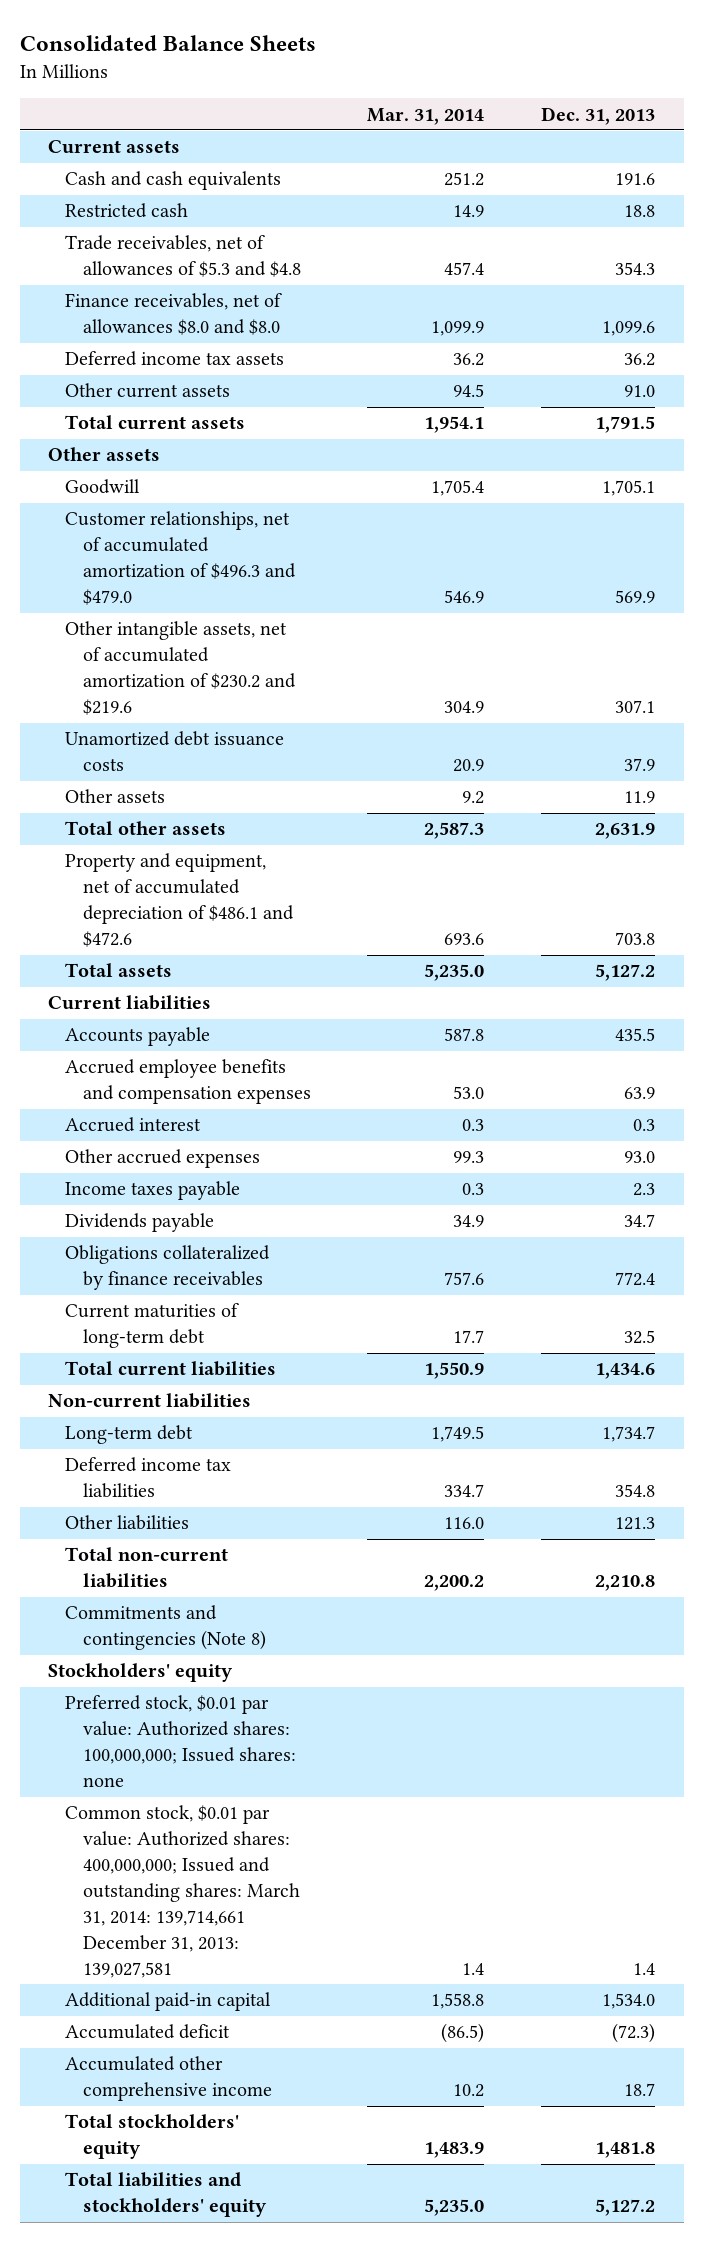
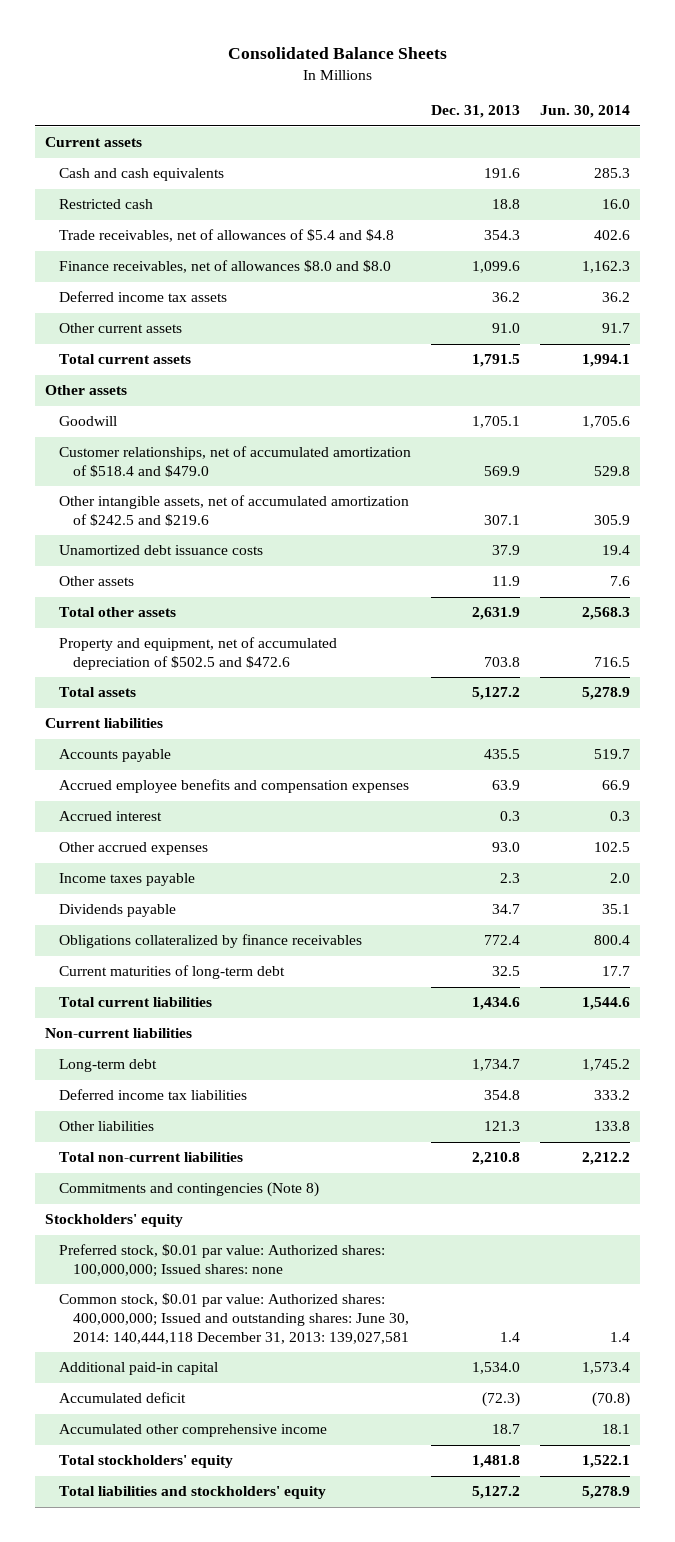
[367,107,485,125] Mar. 31, 2014 -> none
none -> [540,105,631,119] Jun. 30, 2014
[65,235,301,278] Trade receivables, net of allowances of $5.3 and $4.8 -> [58,229,394,243] Trade receivables, net of allowances of $5.4 and $4.8
[65,511,296,606] Customer relationships, net of accumulated amortization of $496.3 and $479.0 -> [58,446,411,478] Customer relationships, net of accumulated amortization of $518.4 and $479.0
[65,621,296,716] Other intangible assets, net of accumulated amortization of $230.2 and $219.6 -> [58,495,409,527] Other intangible assets, net of accumulated amortization of $242.5 and $219.6
[65,853,294,948] Property and equipment, net of accumulated depreciation of $486.1 and $472.6 -> [58,637,337,671] Property and equipment, net of accumulated depreciation of $502.5 and $472.6
[65,1805,300,1979] Common stock, $0.01 par value: Authorized shares: 400,000,000; Issued and outstanding shares: March 31, 2014: 139,714,661 December 31, 2013: 139,027,581 -> [58,1293,409,1344] Common stock, $0.01 par value: Authorized shares: 400,000,000; Issued and outstanding shares: June 30, 2014: 140,444,118 December 31, 2013: 139,027,581

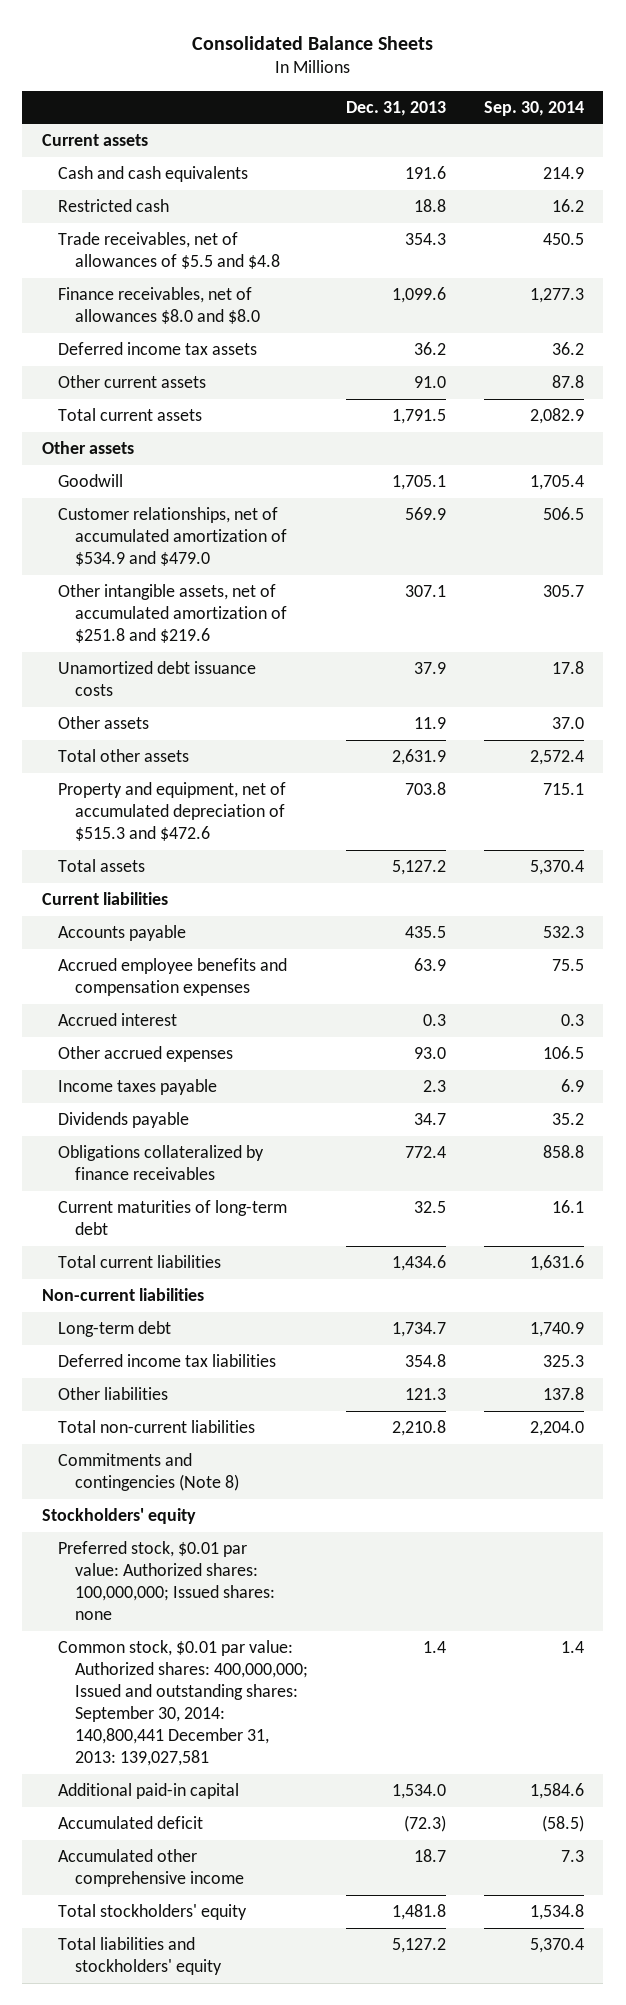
[540,105,631,119] Jun. 30, 2014 -> none
none -> [484,100,585,116] Sep. 30, 2014
[58,229,394,243] Trade receivables, net of allowances of $5.4 and $4.8 -> [58,231,280,269] Trade receivables, net of allowances of $5.5 and $4.8
[58,446,411,478] Customer relationships, net of accumulated amortization of $518.4 and $479.0 -> [58,506,287,566] Customer relationships, net of accumulated amortization of $534.9 and $479.0
[58,495,409,527] Other intangible assets, net of accumulated amortization of $242.5 and $219.6 -> [58,583,287,643] Other intangible assets, net of accumulated amortization of $251.8 and $219.6
[58,637,337,671] Property and equipment, net of accumulated depreciation of $502.5 and $472.6 -> [58,781,287,841] Property and equipment, net of accumulated depreciation of $515.3 and $472.6
[58,1293,409,1344] Common stock, $0.01 par value: Authorized shares: 400,000,000; Issued and outstanding shares: June 30, 2014: 140,444,118 December 31, 2013: 139,027,581 -> [58,1639,308,1767] Common stock, $0.01 par value: Authorized shares: 400,000,000; Issued and outstanding shares: September 30, 2014: 140,800,441 December 31, 2013: 139,027,581

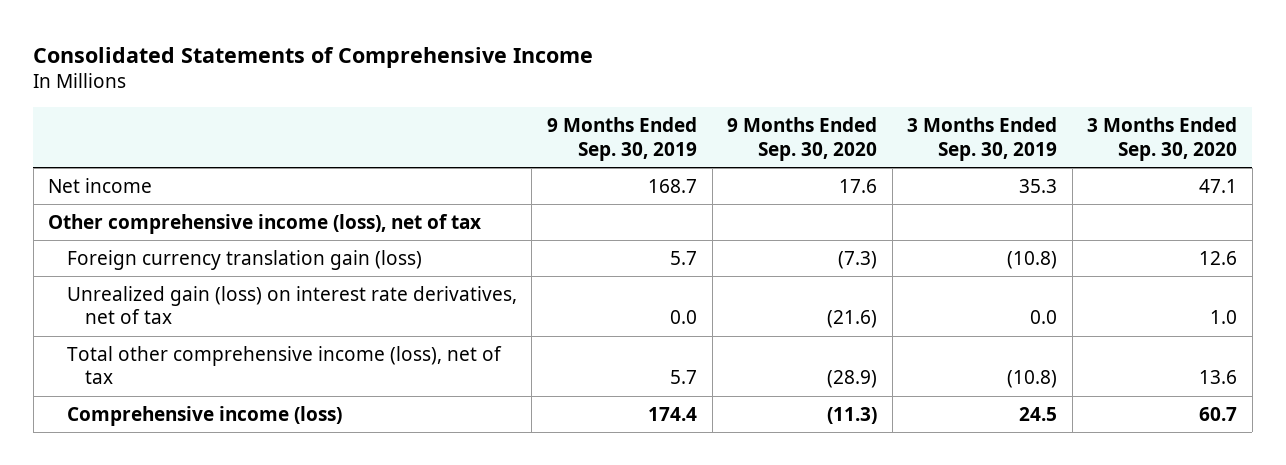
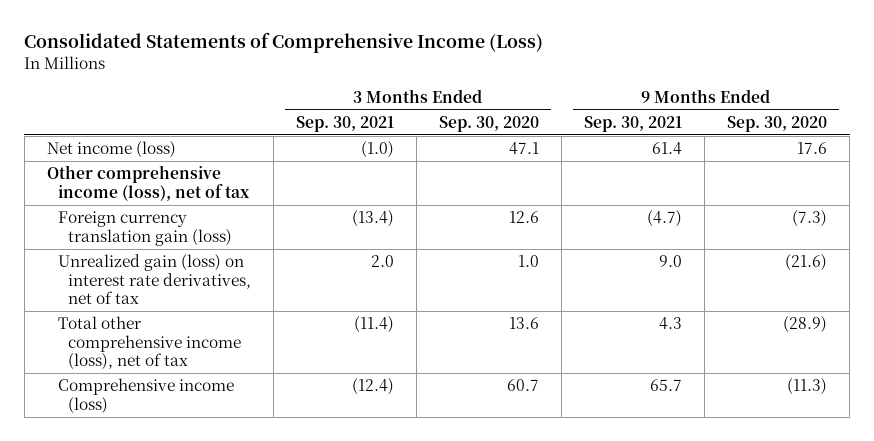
[33,46,594,68] Consolidated Statements of Comprehensive Income -> [24,32,544,54] Consolidated Statements of Comprehensive Income (Loss)
[546,117,697,161] 9 Months Ended Sep. 30, 2019 -> none
[907,117,1058,161] 3 Months Ended Sep. 30, 2019 -> none
none -> [296,115,395,132] Sep. 30, 2021
none -> [584,115,683,132] Sep. 30, 2021
[48,177,153,193] Net income -> [46,141,176,159] Net income (loss)

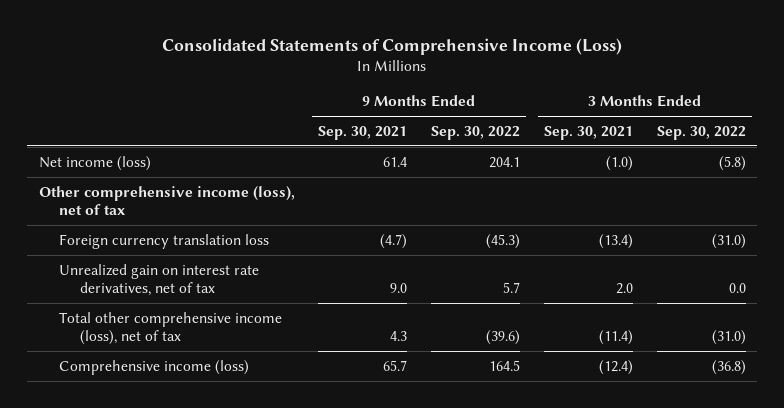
[439,115,540,132] Sep. 30, 2020 -> none
[727,115,828,132] Sep. 30, 2020 -> none
none -> [431,125,521,140] Sep. 30, 2022
none -> [656,125,746,140] Sep. 30, 2022
[57,211,233,246] Foreign currency translation gain (loss) -> [59,233,270,249] Foreign currency translation loss
[57,254,252,305] Unrealized gain (loss) on interest rate derivatives, net of tax -> [59,263,260,297] Unrealized gain on interest rate derivatives, net of tax

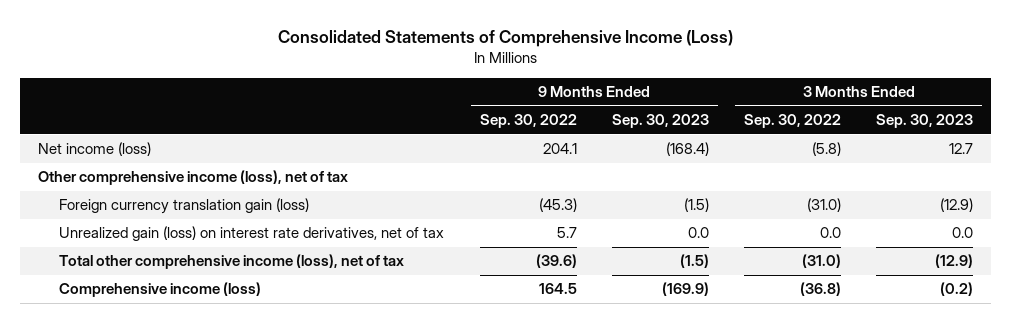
[318,125,408,140] Sep. 30, 2021 -> none
[543,125,633,140] Sep. 30, 2021 -> none
none -> [611,114,709,129] Sep. 30, 2023
none -> [876,114,974,129] Sep. 30, 2023
[59,233,270,249] Foreign currency translation loss -> [59,198,310,215] Foreign currency translation gain (loss)
[59,263,260,297] Unrealized gain on interest rate derivatives, net of tax -> [59,226,445,242] Unrealized gain (loss) on interest rate derivatives, net of tax

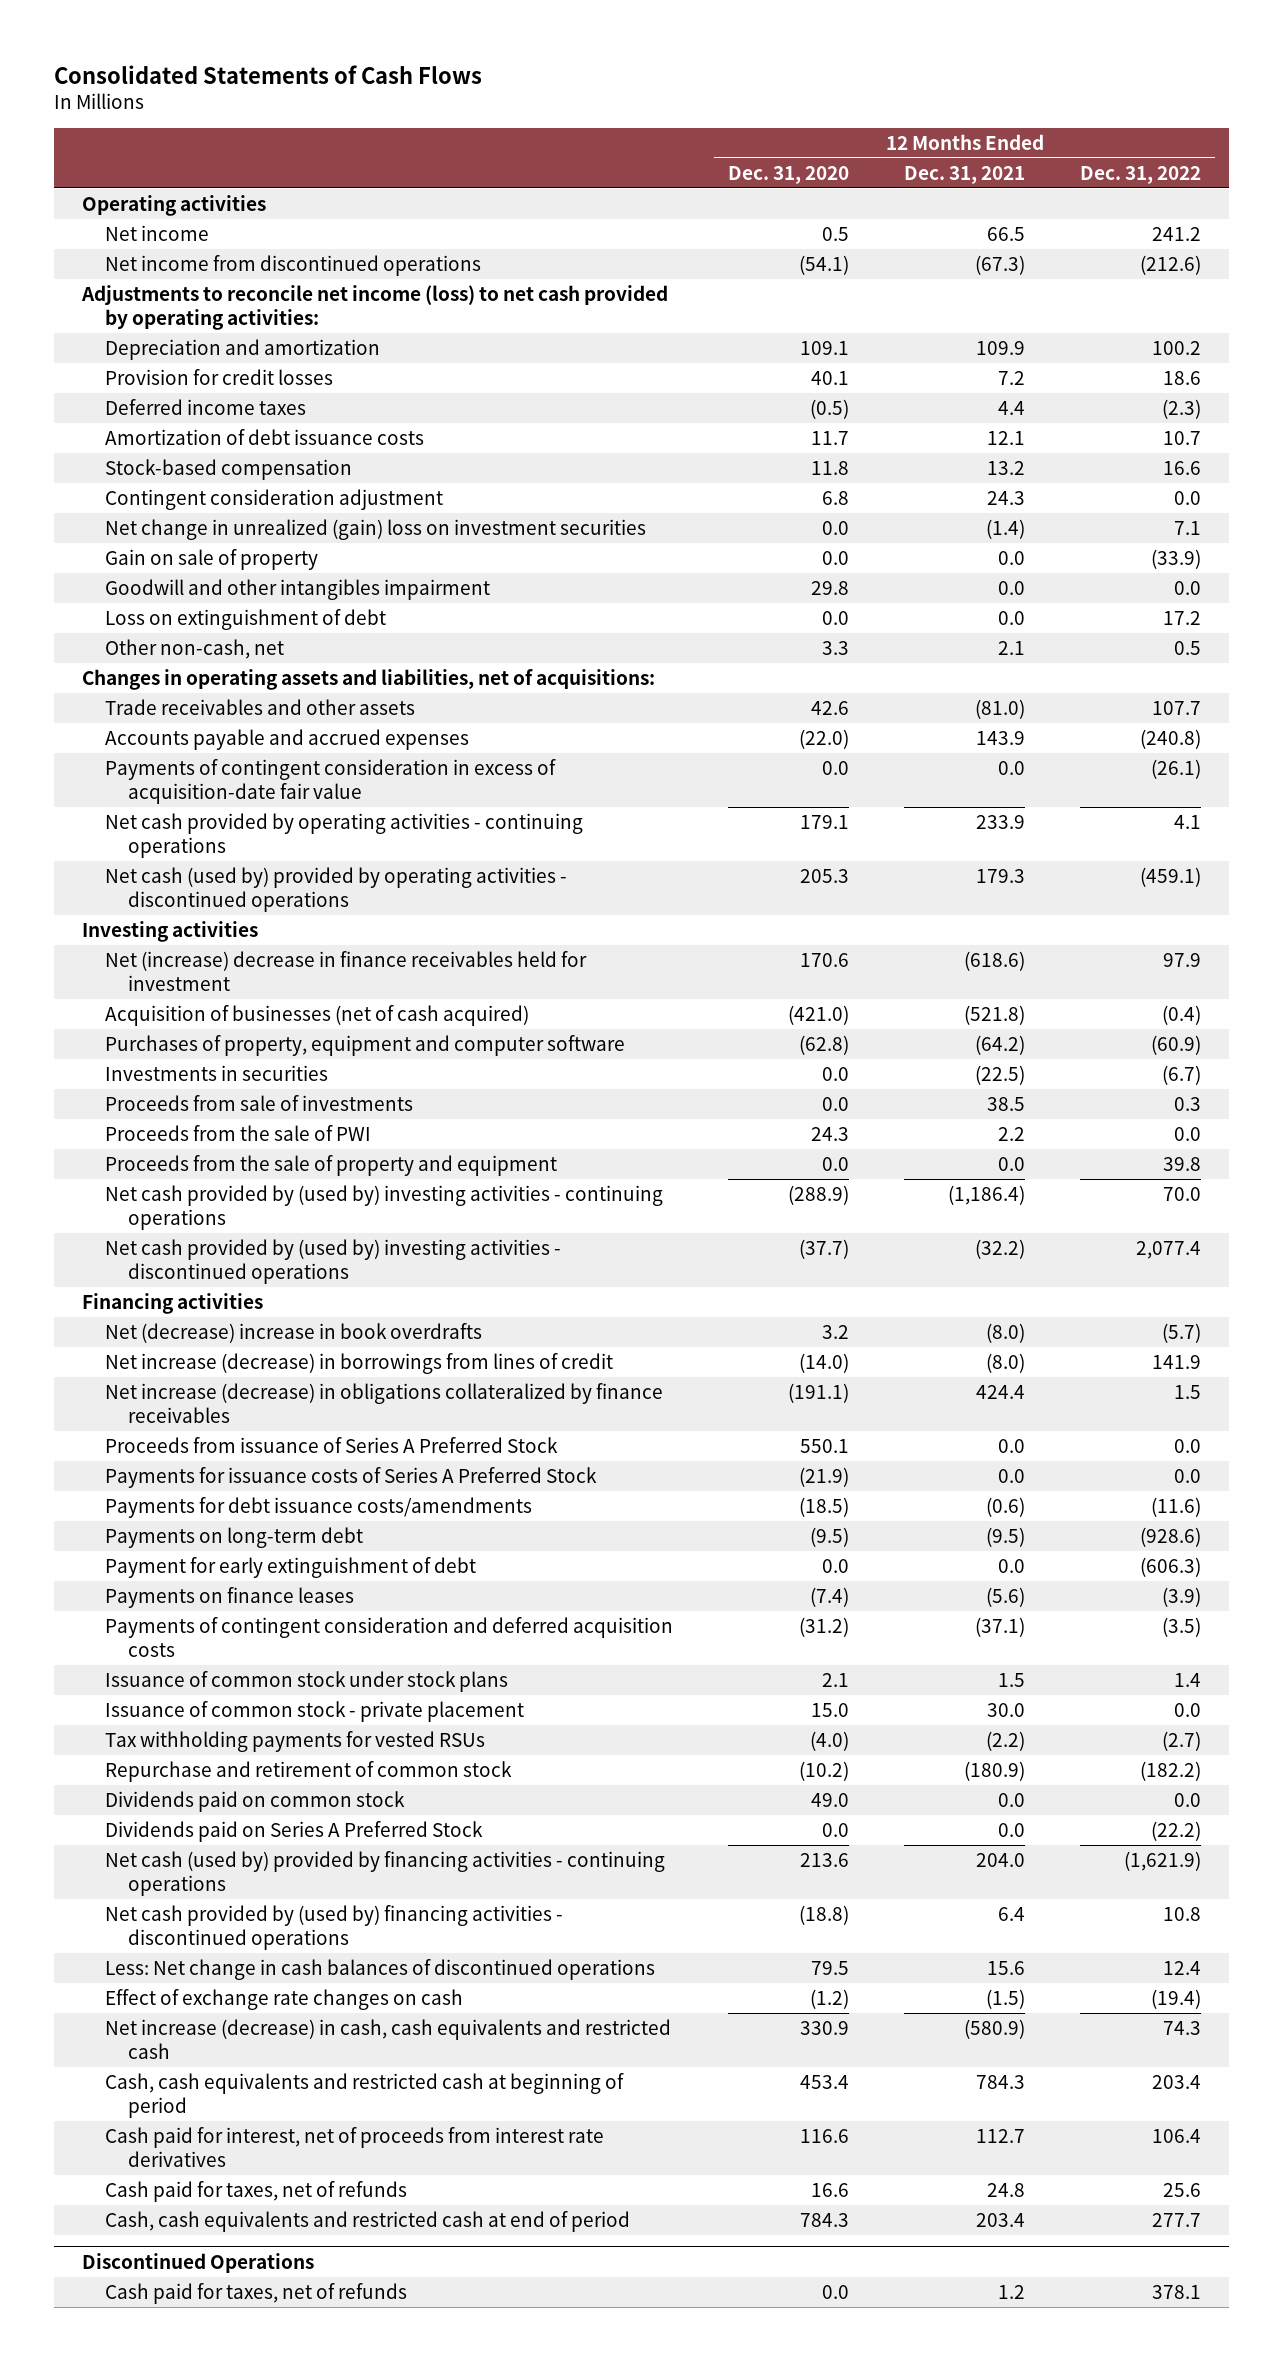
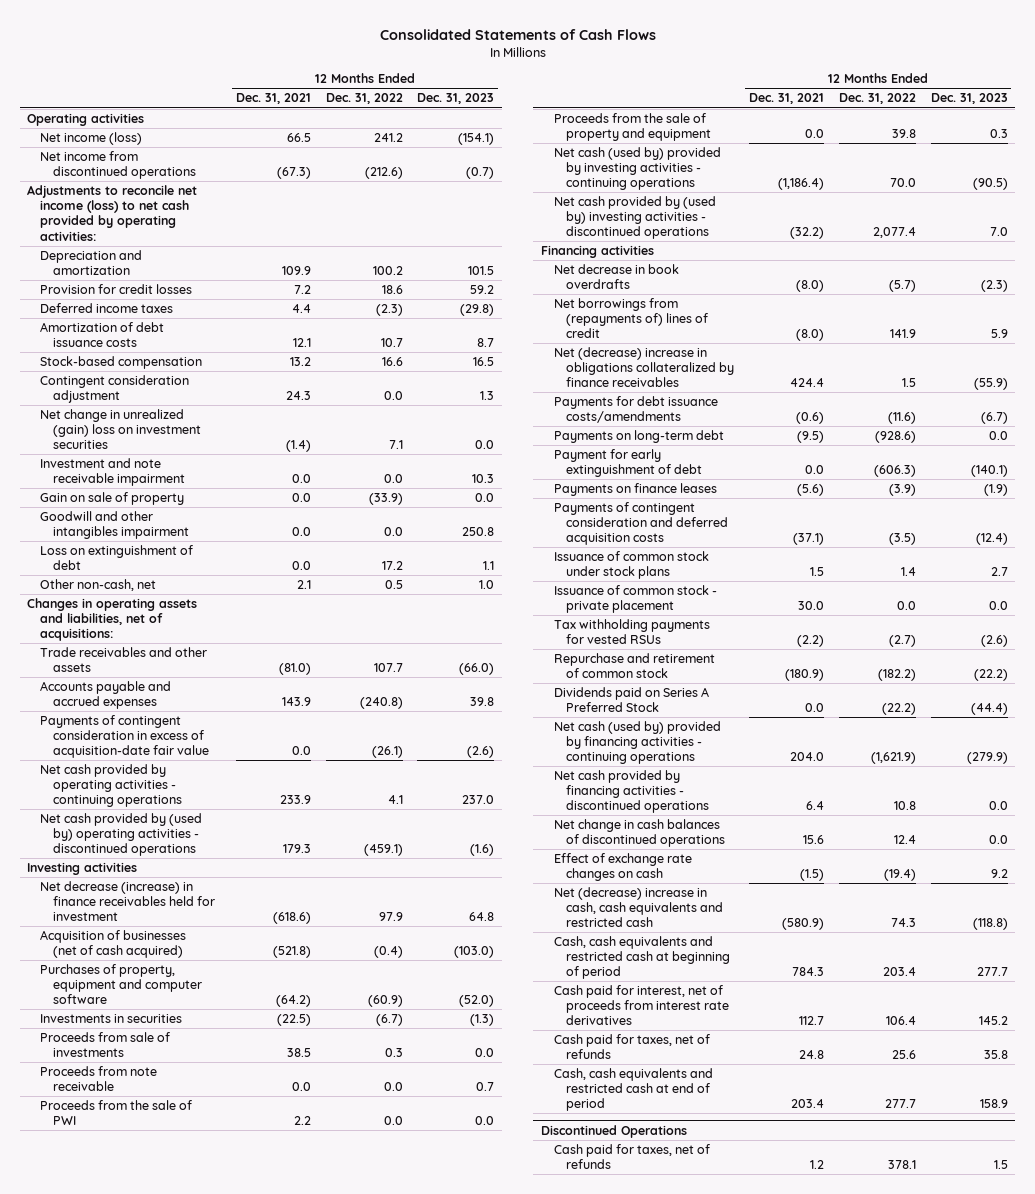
[728,165,850,184] Dec. 31, 2020 -> none
none -> [417,93,495,105] Dec. 31, 2023
[105,224,210,241] Net income -> [40,132,143,146] Net income (loss)
none -> [40,458,186,487] Investment and note receivable impairment
[105,866,568,912] Net cash (used by) provided by operating activities - discontinued operations -> [40,813,203,857] Net cash provided by (used by) operating activities - discontinued operations
[105,950,588,991] Net (increase) decrease in finance receivables held for investment -> [40,881,216,922] Net decrease (increase) in finance receivables held for investment
none -> [40,1066,158,1092] Proceeds from note receivable
[105,1184,664,1230] Net cash provided by (used by) investing activities - continuing operations -> [553,147,721,191] Net cash (used by) provided by investing activities - continuing operations
[105,1436,559,1453] Proceeds from issuance of Series A Preferred Stock -> none
[105,1466,598,1488] Payments for issuance costs of Series A Preferred Stock -> none
[105,1322,483,1343] Net (decrease) increase in book overdrafts -> [553,264,679,290] Net decrease in book overdrafts
[105,1352,614,1374] Net increase (decrease) in borrowings from lines of credit -> [553,298,709,339] Net borrowings from (repayments of) lines of credit
[105,1382,664,1423] Net increase (decrease) in obligations collateralized by finance receivables -> [553,347,735,388] Net (decrease) increase in obligations collateralized by finance receivables
[105,1790,406,1812] Dividends paid on common stock -> none
[105,1904,564,1950] Net cash provided by (used by) financing activities - discontinued operations -> [553,770,710,814] Net cash provided by financing activities - discontinued operations
[105,1958,656,1980] Less: Net change in cash balances of discontinued operations -> [553,819,726,848] Net change in cash balances of discontinued operations
[105,2018,672,2059] Net increase (decrease) in cash, cash equivalents and restricted cash -> [553,887,724,928] Net (decrease) increase in cash, cash equivalents and restricted cash

